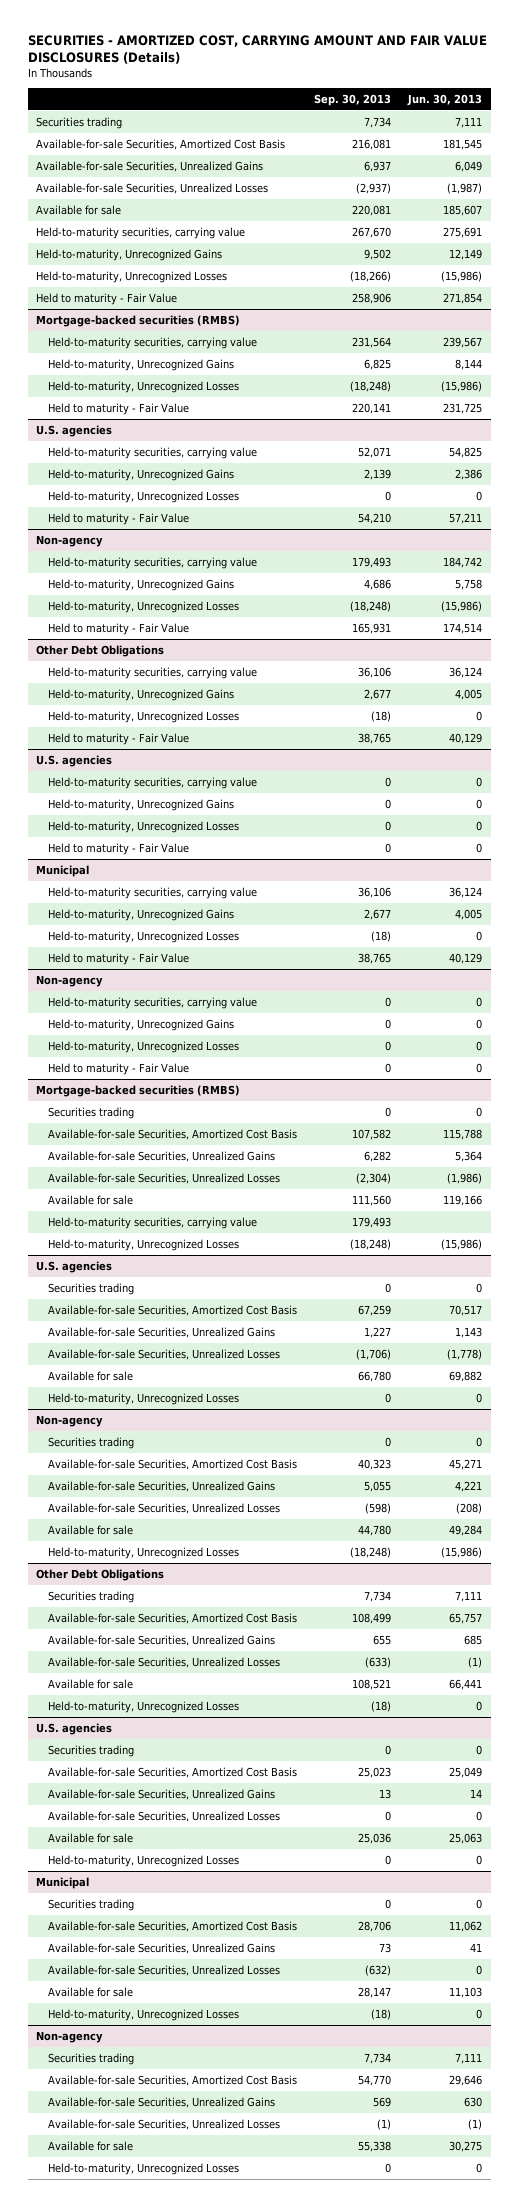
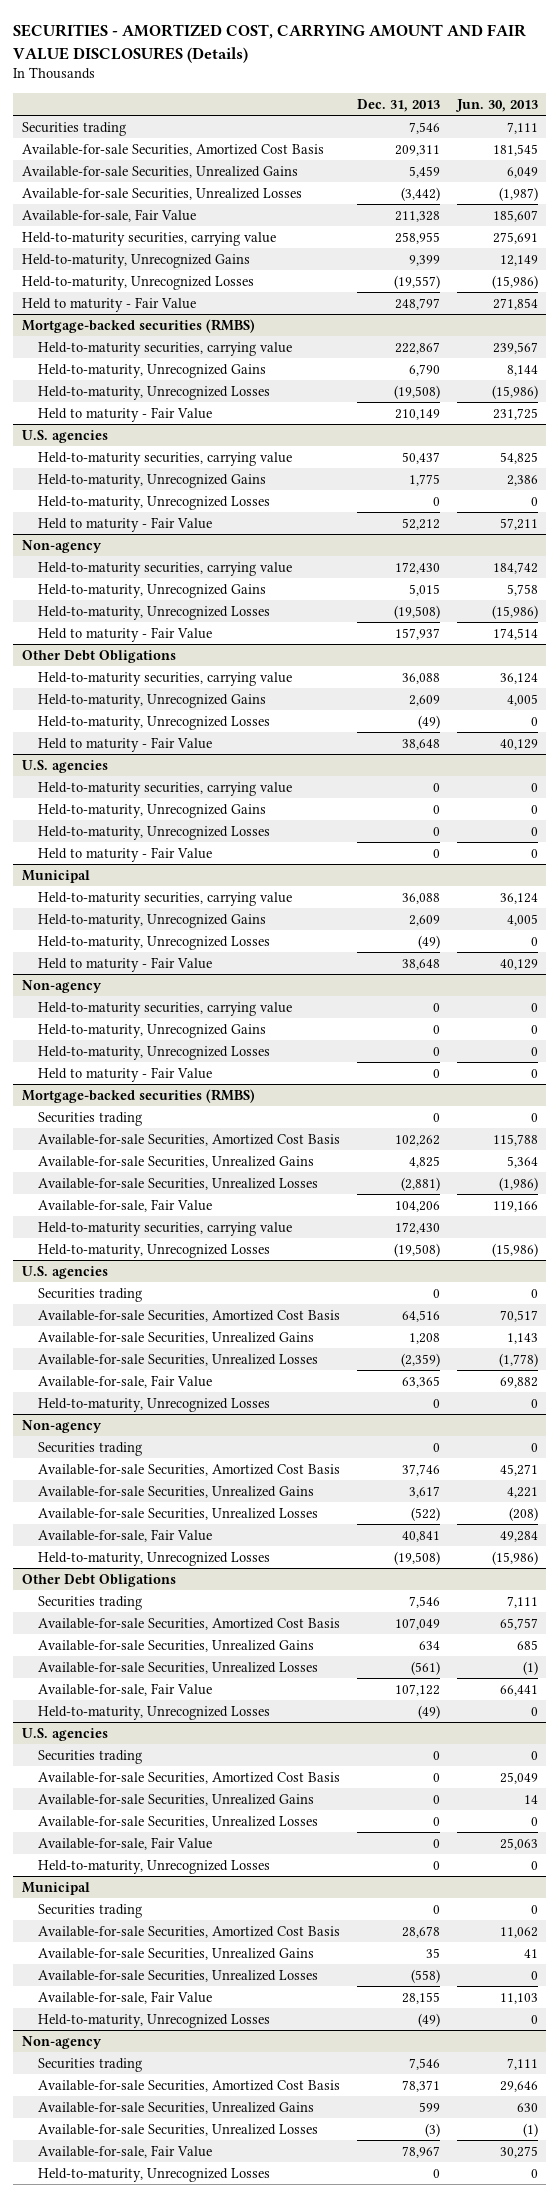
[314,93,392,106] Sep. 30, 2013 -> none
none -> [356,98,440,112] Dec. 31, 2013
[36,205,122,216] Available for sale -> [21,208,196,222] Available-for-sale, Fair Value
[47,1195,133,1206] Available for sale -> [38,1198,213,1212] Available-for-sale, Fair Value
[47,1371,133,1382] Available for sale -> [38,1374,213,1388] Available-for-sale, Fair Value
[47,1525,133,1536] Available for sale -> [38,1528,213,1542] Available-for-sale, Fair Value
[47,1679,133,1690] Available for sale -> [38,1682,213,1696] Available-for-sale, Fair Value
[47,1833,133,1844] Available for sale -> [38,1836,213,1850] Available-for-sale, Fair Value
[47,1987,133,1998] Available for sale -> [38,1990,213,2004] Available-for-sale, Fair Value
[47,2141,133,2152] Available for sale -> [38,2144,213,2158] Available-for-sale, Fair Value

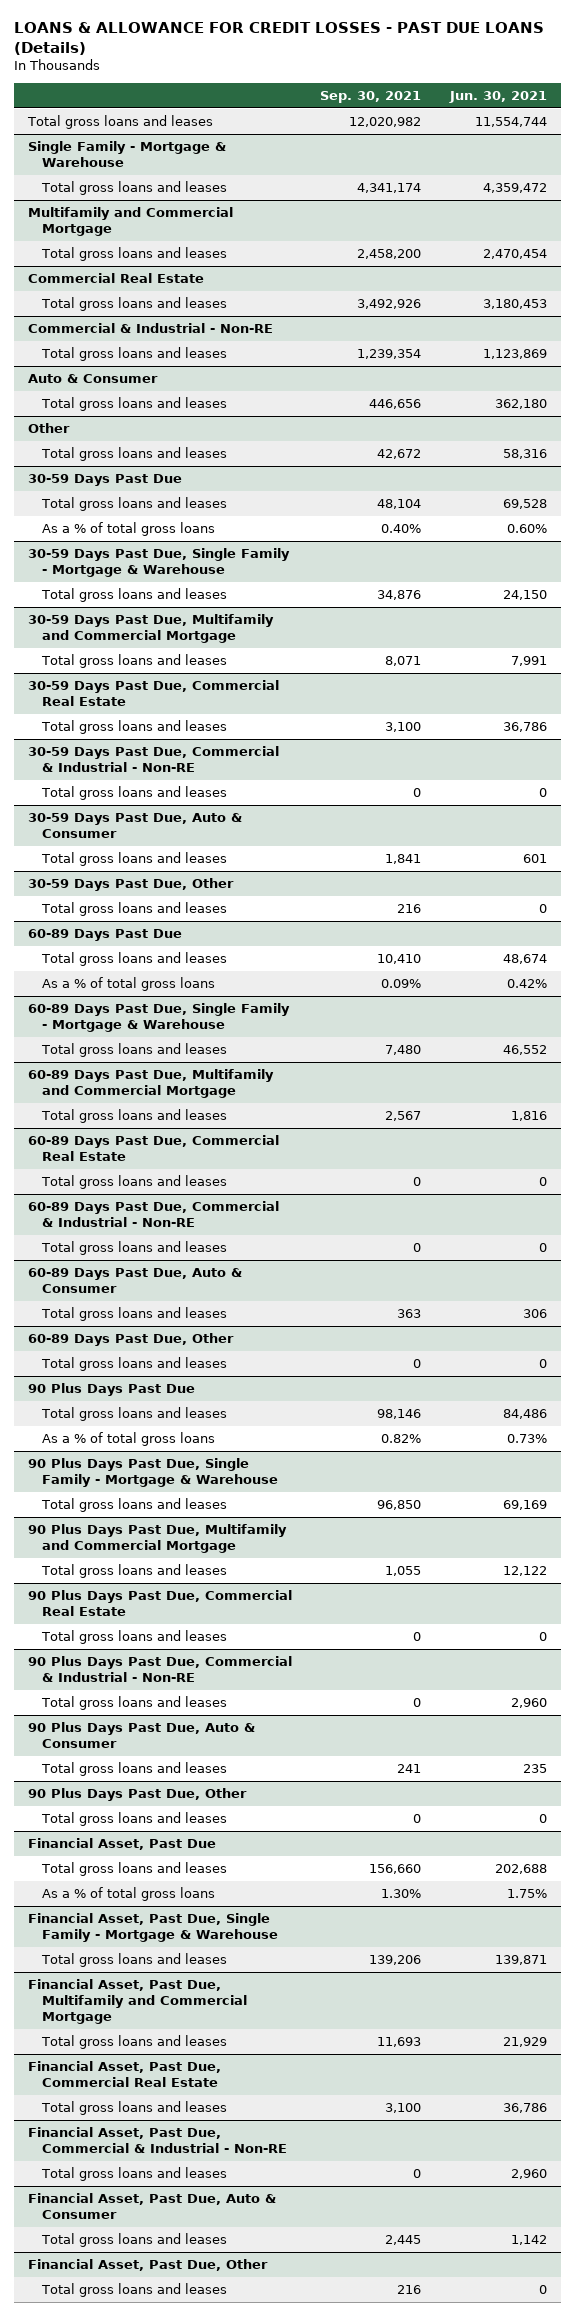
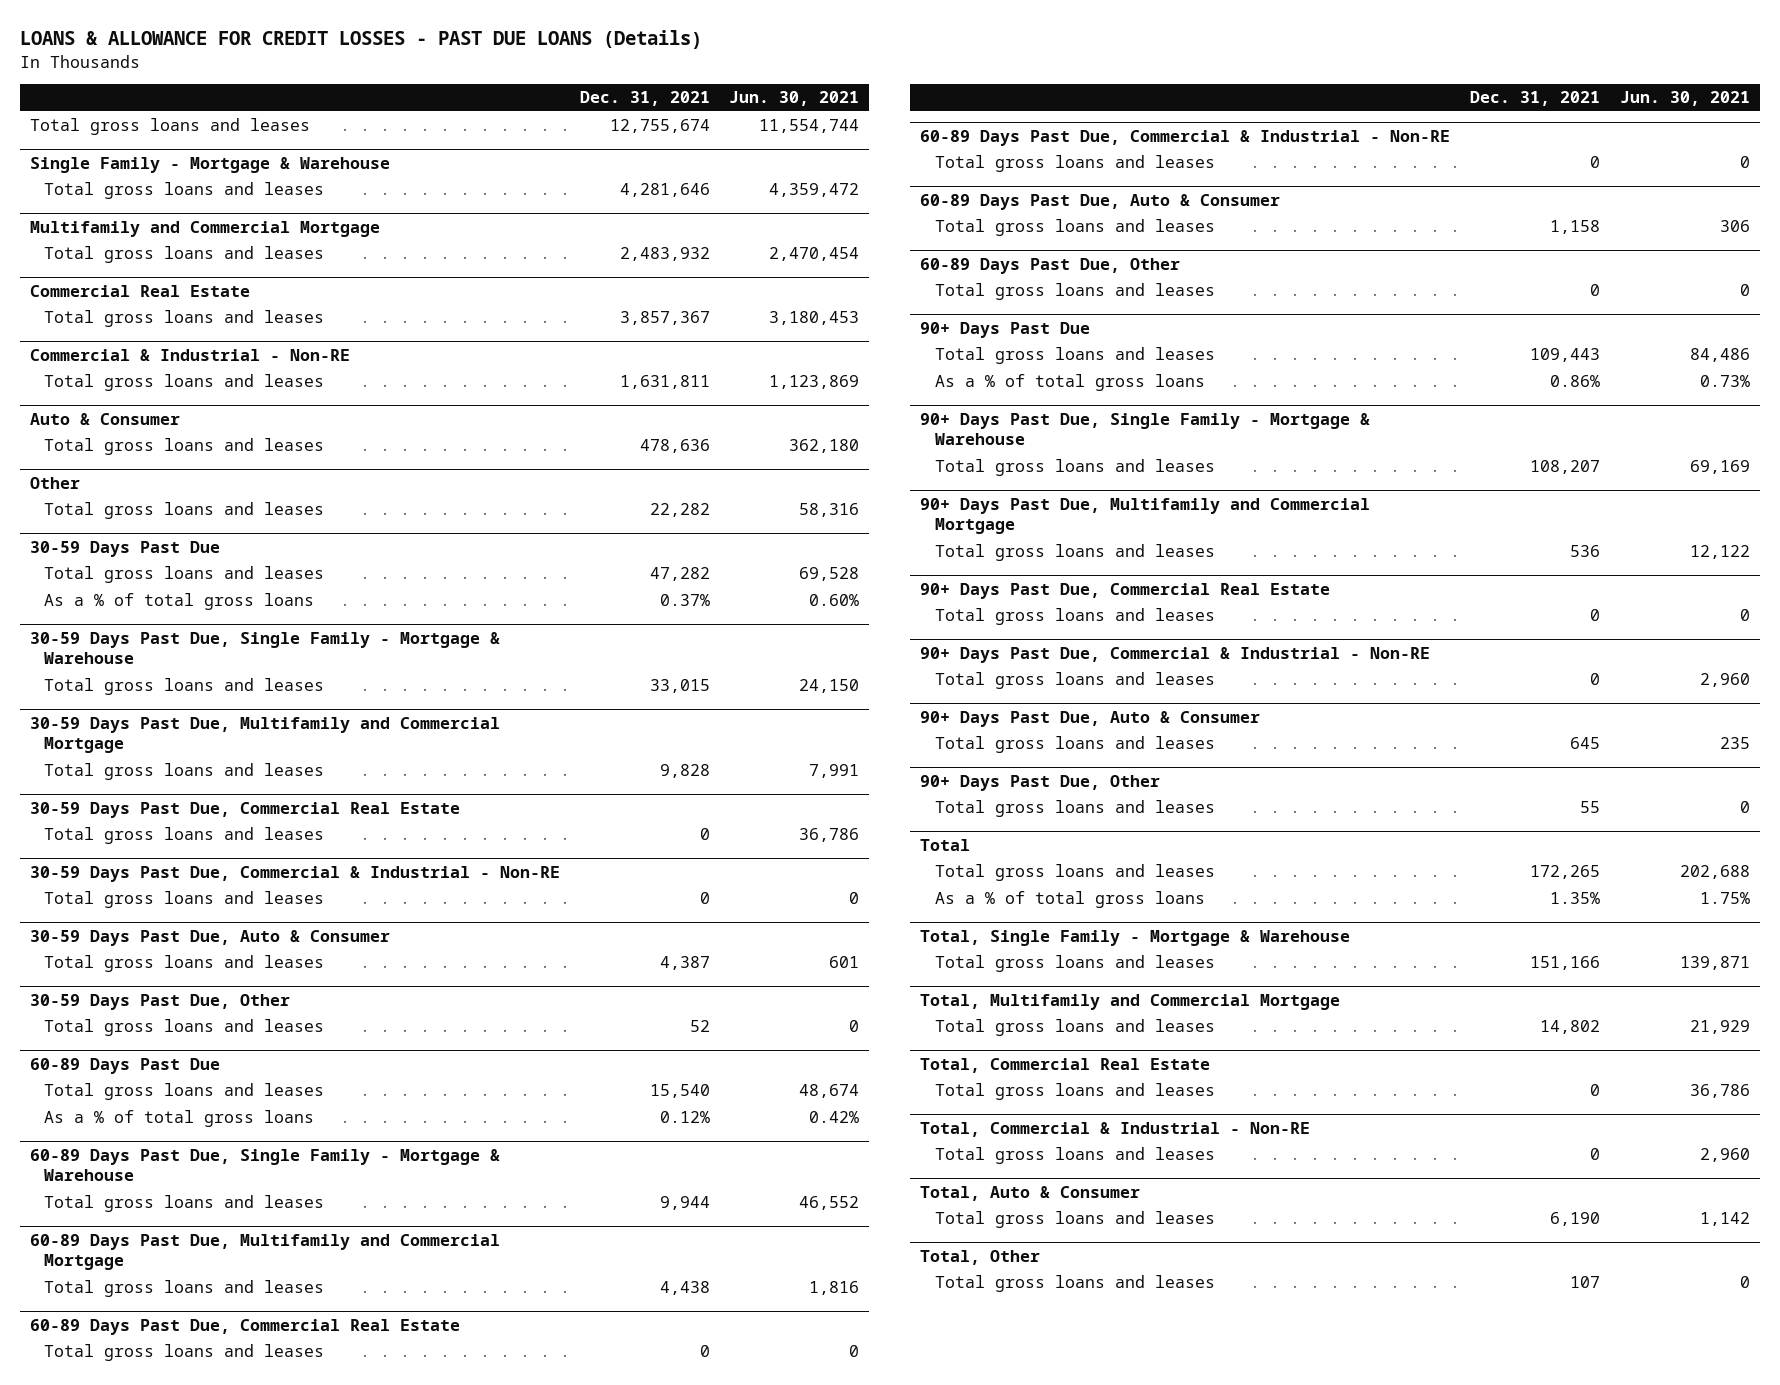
[320,90,422,103] Sep. 30, 2021 -> none
none -> [579,91,710,107] Dec. 31, 2021
[27,1383,195,1397] 90 Plus Days Past Due -> [920,321,1091,338] 90+ Days Past Due
[27,1458,279,1487] 90 Plus Days Past Due, Single Family - Mortgage & Warehouse -> [920,412,1371,446] 90+ Days Past Due, Single Family - Mortgage & Warehouse
[27,1524,287,1553] 90 Plus Days Past Due, Multifamily and Commercial Mortgage -> [920,497,1371,535] 90+ Days Past Due, Multifamily and Commercial Mortgage
[27,1590,292,1616] 90 Plus Days Past Due, Commercial Real Estate -> [920,582,1331,599] 90+ Days Past Due, Commercial Real Estate
[27,1656,292,1682] 90 Plus Days Past Due, Commercial & Industrial - Non-RE -> [920,646,1431,663] 90+ Days Past Due, Commercial & Industrial - Non-RE
[27,1722,255,1748] 90 Plus Days Past Due, Auto & Consumer -> [920,710,1261,727] 90+ Days Past Due, Auto & Consumer
[27,1788,247,1802] 90 Plus Days Past Due, Other -> [920,774,1161,791] 90+ Days Past Due, Other
[27,1838,216,1851] Financial Asset, Past Due -> [920,838,971,851] Total
[27,1913,279,1942] Financial Asset, Past Due, Single Family - Mortgage & Warehouse -> none
none -> [920,929,1351,946] Total, Single Family - Mortgage & Warehouse
[27,1979,248,2024] Financial Asset, Past Due, Multifamily and Commercial Mortgage -> none
none -> [920,993,1341,1010] Total, Multifamily and Commercial Mortgage
[27,2061,221,2087] Financial Asset, Past Due, Commercial Real Estate -> none
none -> [920,1057,1211,1073] Total, Commercial Real Estate
[27,2127,288,2153] Financial Asset, Past Due, Commercial & Industrial - Non-RE -> none
none -> [920,1121,1311,1137] Total, Commercial & Industrial - Non-RE
[27,2193,276,2219] Financial Asset, Past Due, Auto & Consumer -> none
none -> [920,1185,1141,1201] Total, Auto & Consumer
[27,2259,268,2272] Financial Asset, Past Due, Other -> none
none -> [920,1249,1041,1265] Total, Other

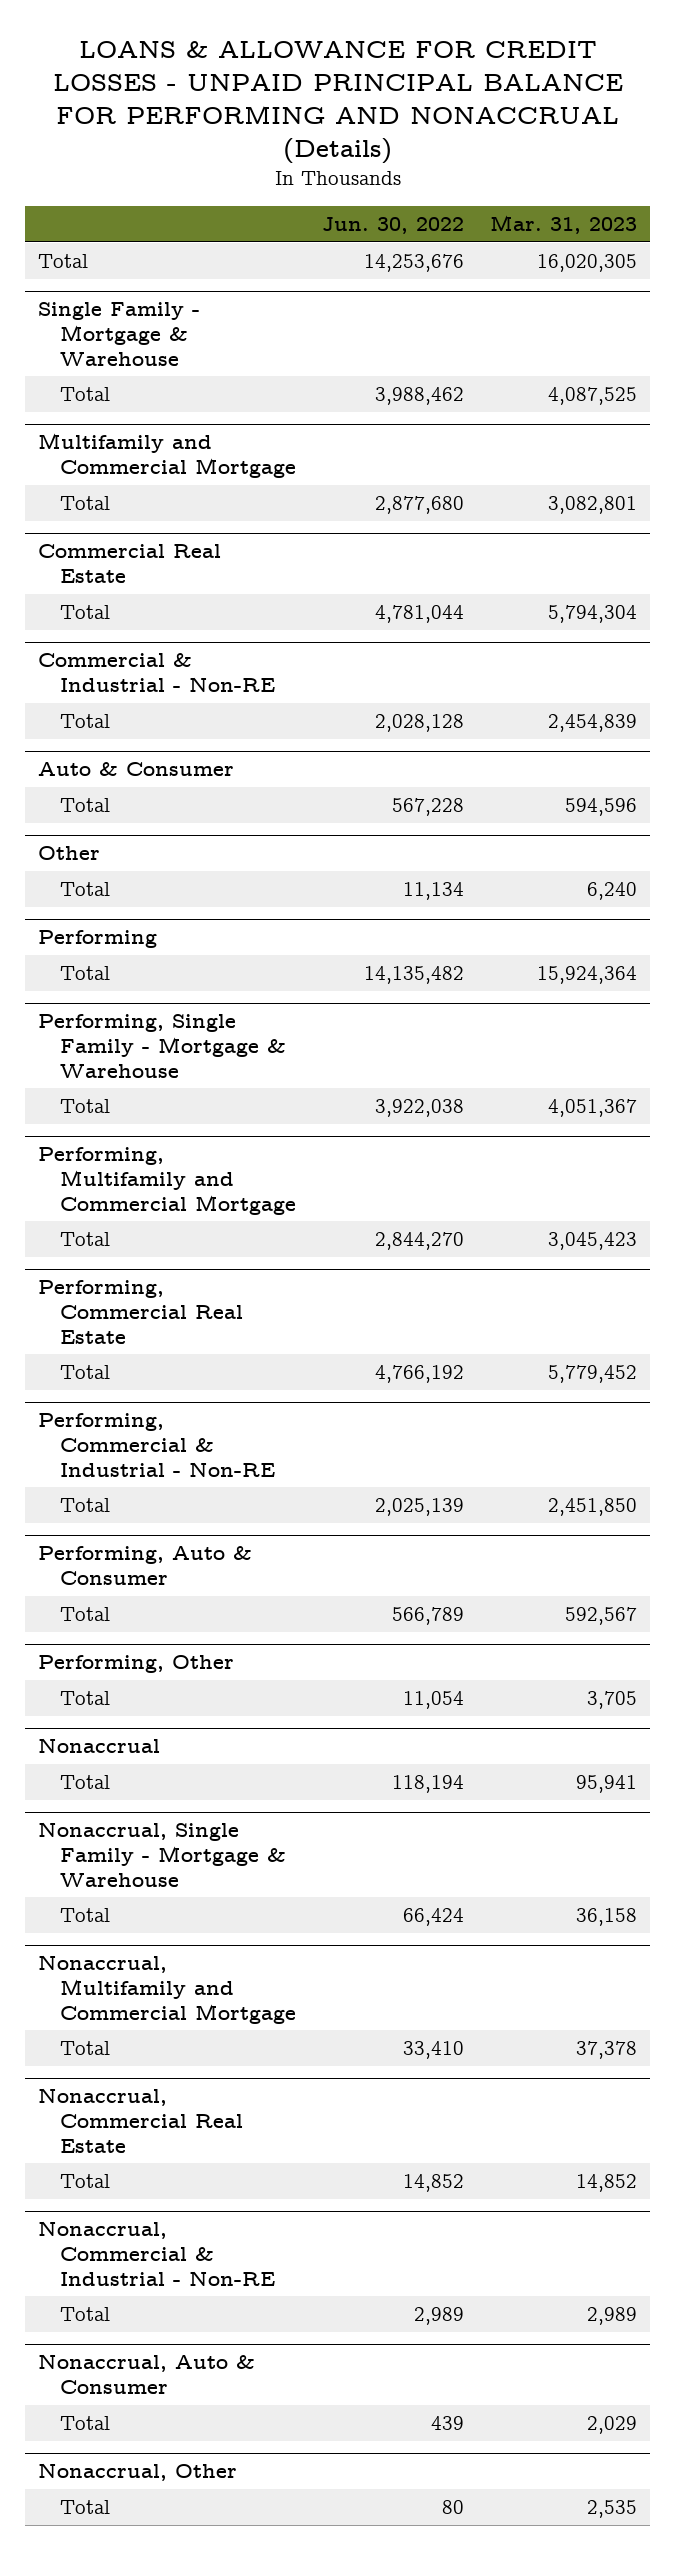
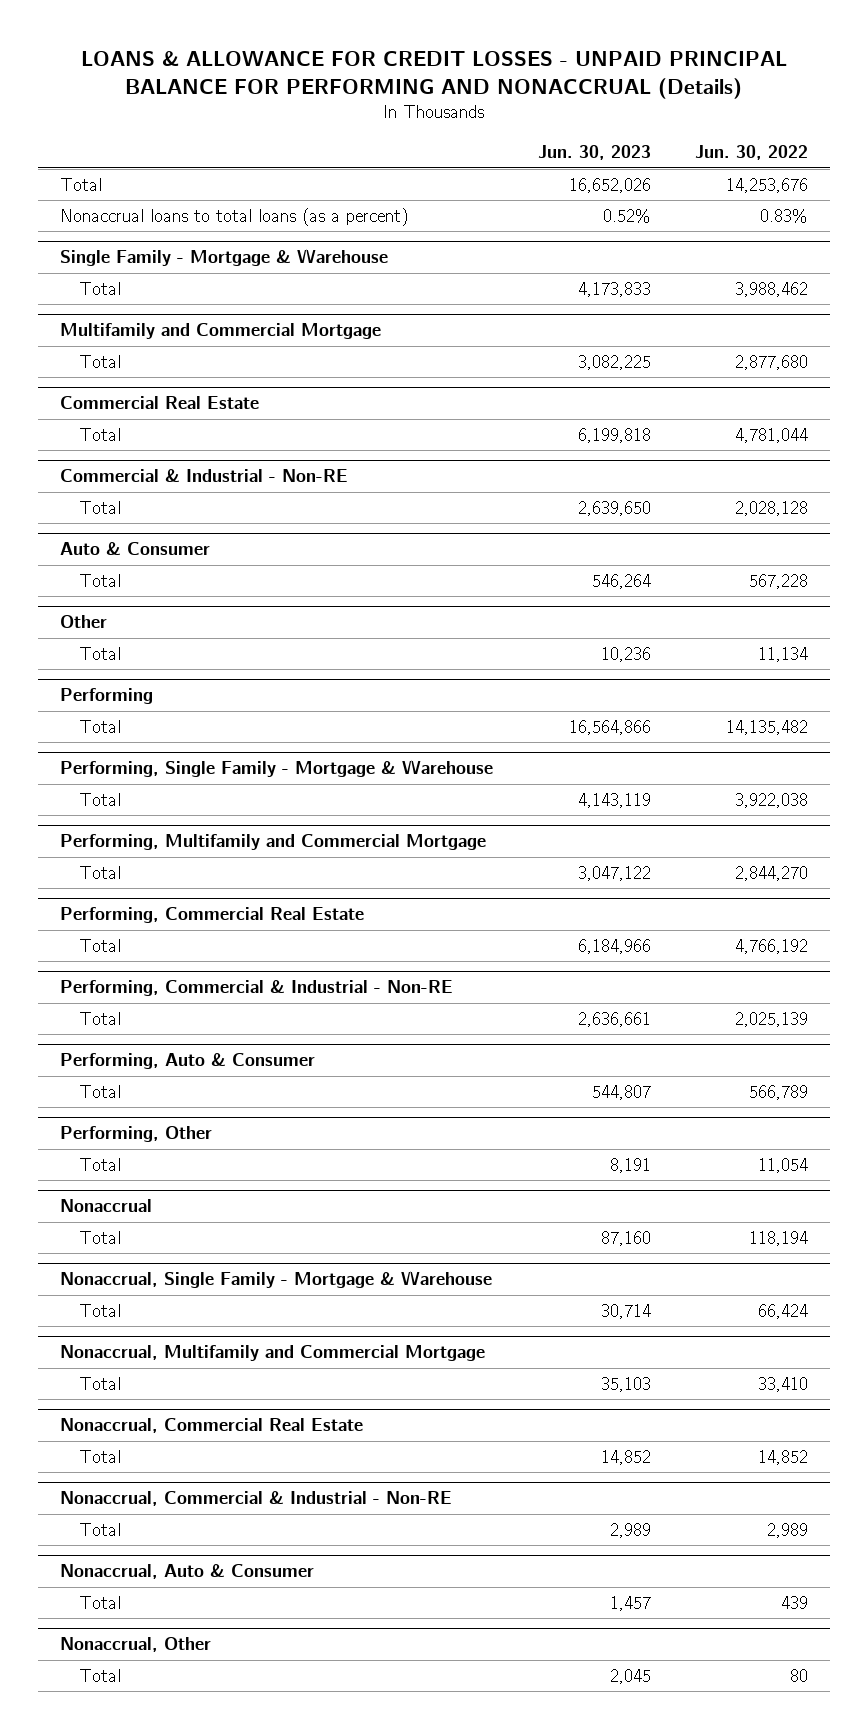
[489,215,637,235] Mar. 31, 2023 -> none
none -> [537,145,651,161] Jun. 30, 2023
none -> [60,207,409,226] Nonaccrual loans to total loans (as a percent)

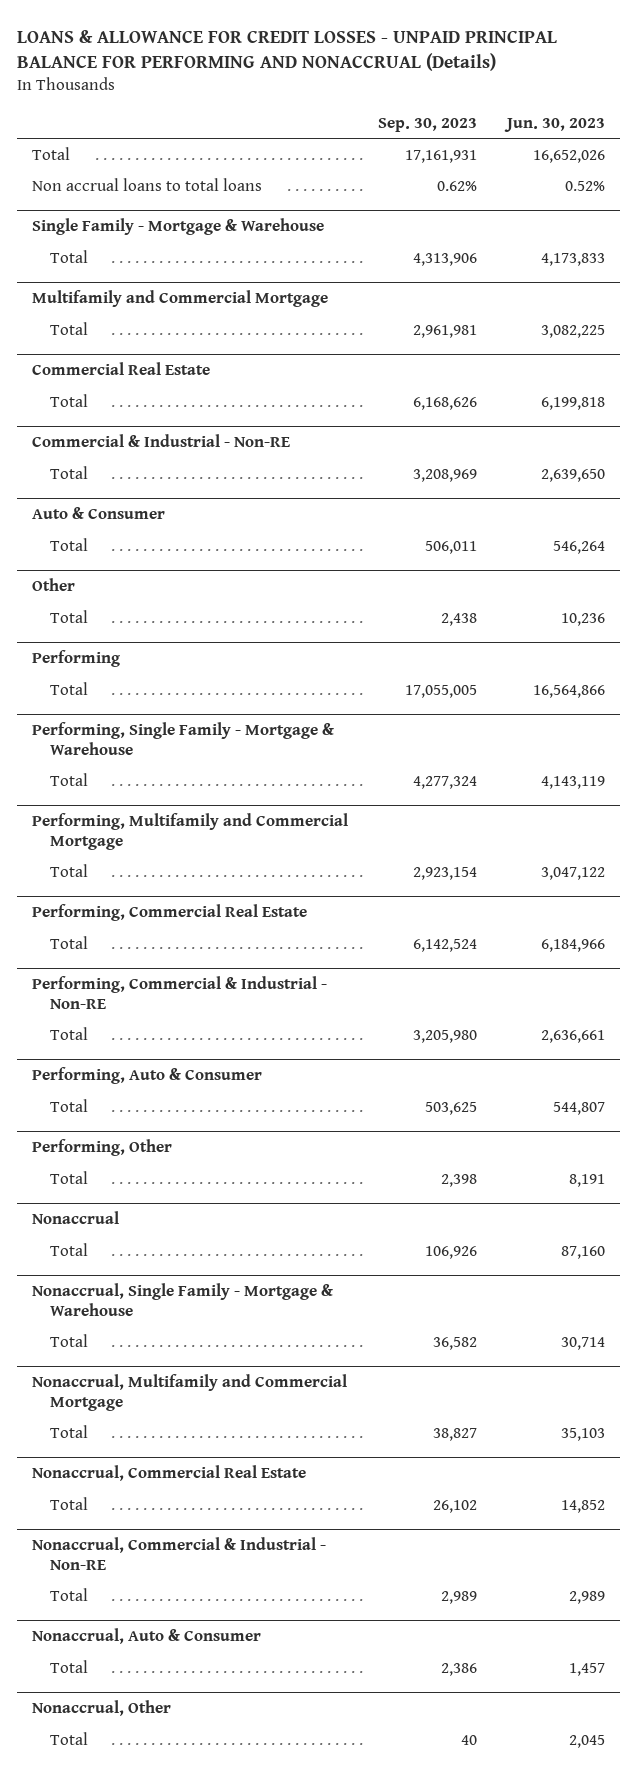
[694,145,808,161] Jun. 30, 2022 -> none
none -> [378,117,478,132] Sep. 30, 2023
[60,207,409,226] Nonaccrual loans to total loans (as a percent) -> none
none -> [32,177,263,191] Non accrual loans to total loans

